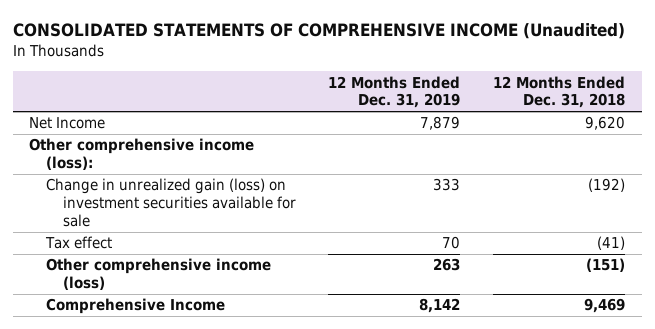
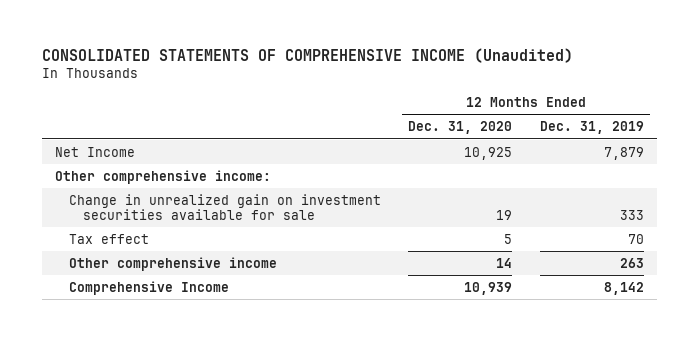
[493,75,626,109] 12 Months Ended Dec. 31, 2018 -> none
none -> [408,121,513,135] Dec. 31, 2020
[29,138,255,171] Other comprehensive income (loss): -> [55,169,272,184] Other comprehensive income:
[45,178,296,228] Change in unrealized gain (loss) on investment securities available for sale -> [69,193,382,220] Change in unrealized gain on investment securities available for sale
[45,258,271,291] Other comprehensive income (loss) -> [69,256,278,271] Other comprehensive income

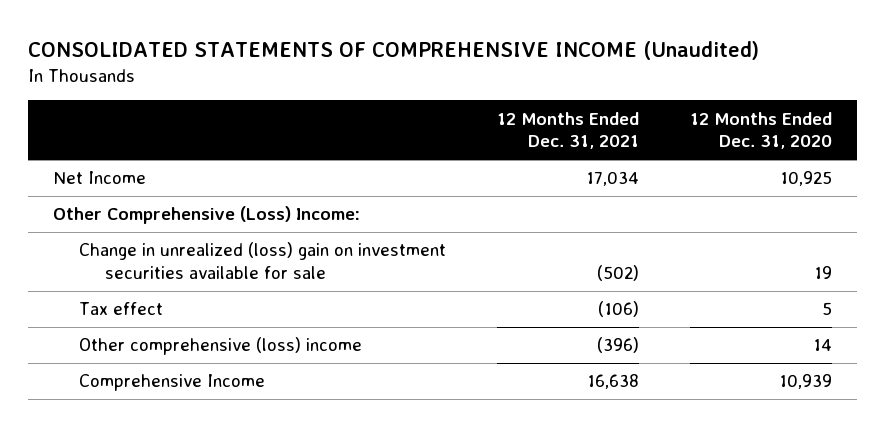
[539,121,644,135] Dec. 31, 2019 -> none
none -> [496,111,639,150] 12 Months Ended Dec. 31, 2021
[55,169,272,184] Other comprehensive income: -> [52,206,360,225] Other Comprehensive (Loss) Income:
[69,193,382,220] Change in unrealized gain on investment securities available for sale -> [79,242,447,280] Change in unrealized (loss) gain on investment securities available for sale
[69,256,278,271] Other comprehensive income -> [79,337,363,356] Other comprehensive (loss) income

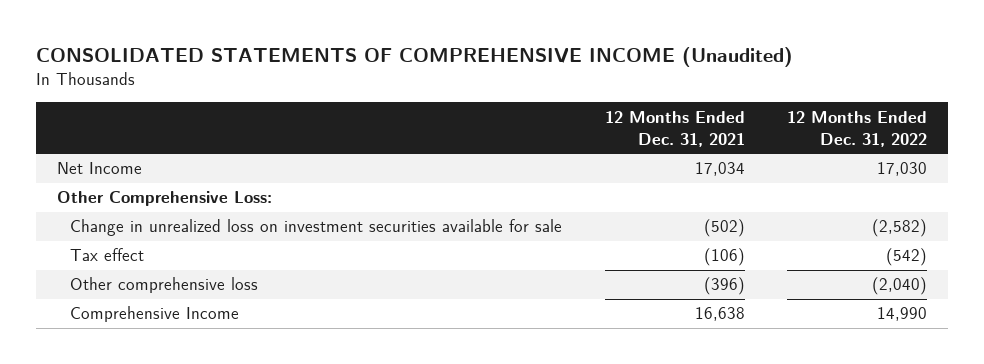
[689,111,832,150] 12 Months Ended Dec. 31, 2020 -> none
none -> [786,110,927,147] 12 Months Ended Dec. 31, 2022
[52,206,360,225] Other Comprehensive (Loss) Income: -> [57,191,273,207] Other Comprehensive Loss:
[79,242,447,280] Change in unrealized (loss) gain on investment securities available for sale -> [70,219,563,237] Change in unrealized loss on investment securities available for sale
[79,337,363,356] Other comprehensive (loss) income -> [70,277,259,294] Other comprehensive loss

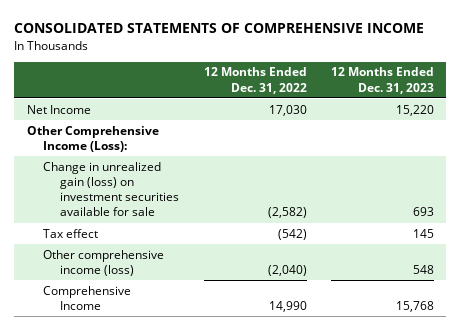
[35,47,793,68] CONSOLIDATED STATEMENTS OF COMPREHENSIVE INCOME (Unaudited) -> [14,23,425,34] CONSOLIDATED STATEMENTS OF COMPREHENSIVE INCOME
[604,110,745,147] 12 Months Ended Dec. 31, 2021 -> none
none -> [330,67,434,94] 12 Months Ended Dec. 31, 2023
[57,191,273,207] Other Comprehensive Loss: -> [26,125,159,152] Other Comprehensive Income (Loss):
[70,219,563,237] Change in unrealized loss on investment securities available for sale -> [43,161,180,217] Change in unrealized gain (loss) on investment securities available for sale
[70,277,259,294] Other comprehensive loss -> [43,249,165,276] Other comprehensive income (loss)

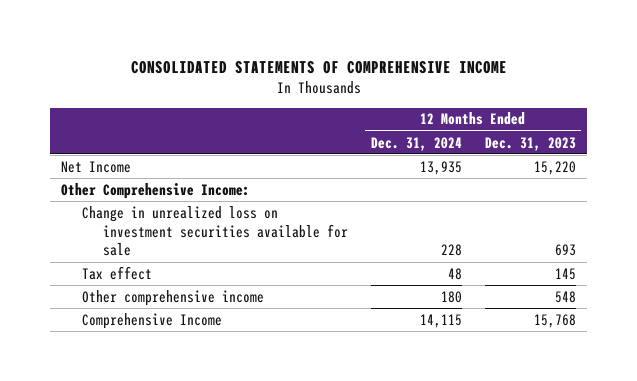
[203,67,307,94] 12 Months Ended Dec. 31, 2022 -> none
none -> [370,136,462,151] Dec. 31, 2024
[26,125,159,152] Other Comprehensive Income (Loss): -> [61,182,251,199] Other Comprehensive Income:
[43,161,180,217] Change in unrealized gain (loss) on investment securities available for sale -> [82,205,349,257] Change in unrealized loss on investment securities available for sale
[43,249,165,276] Other comprehensive income (loss) -> [82,289,265,306] Other comprehensive income

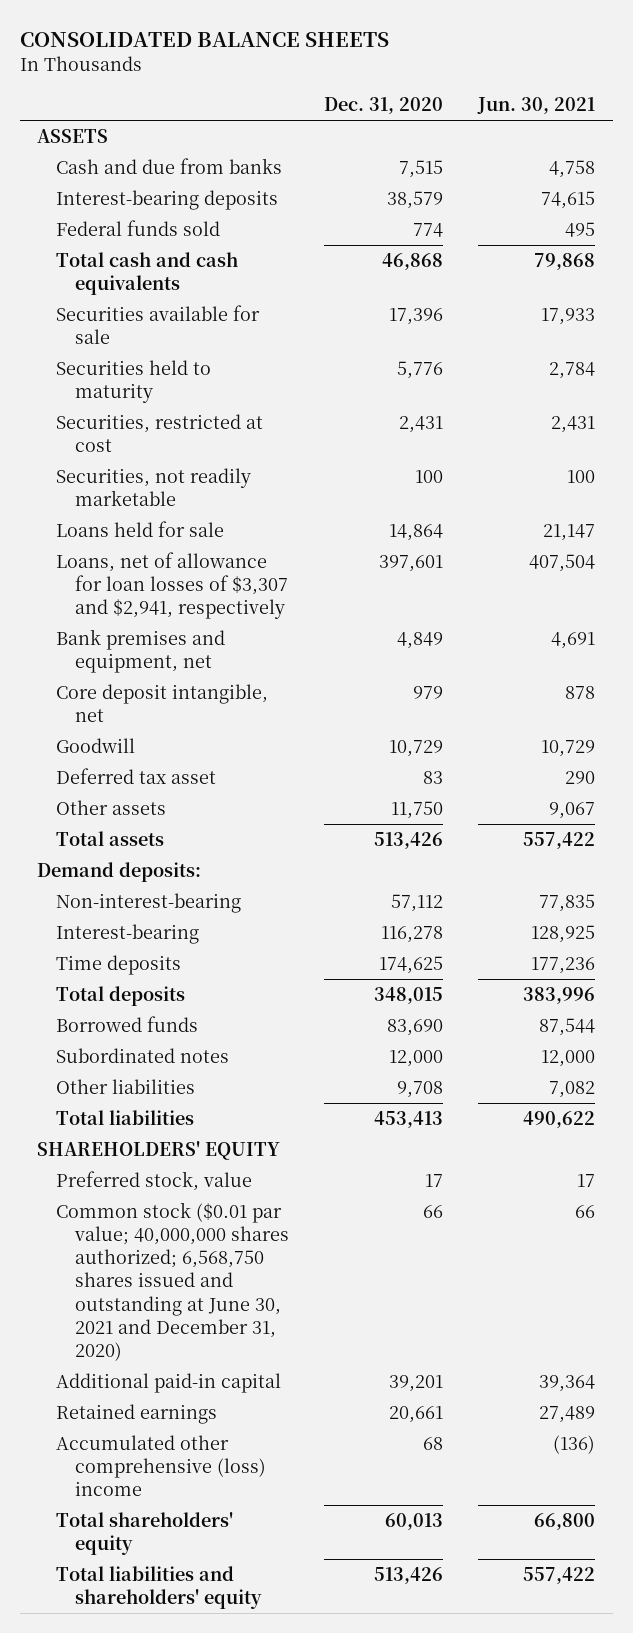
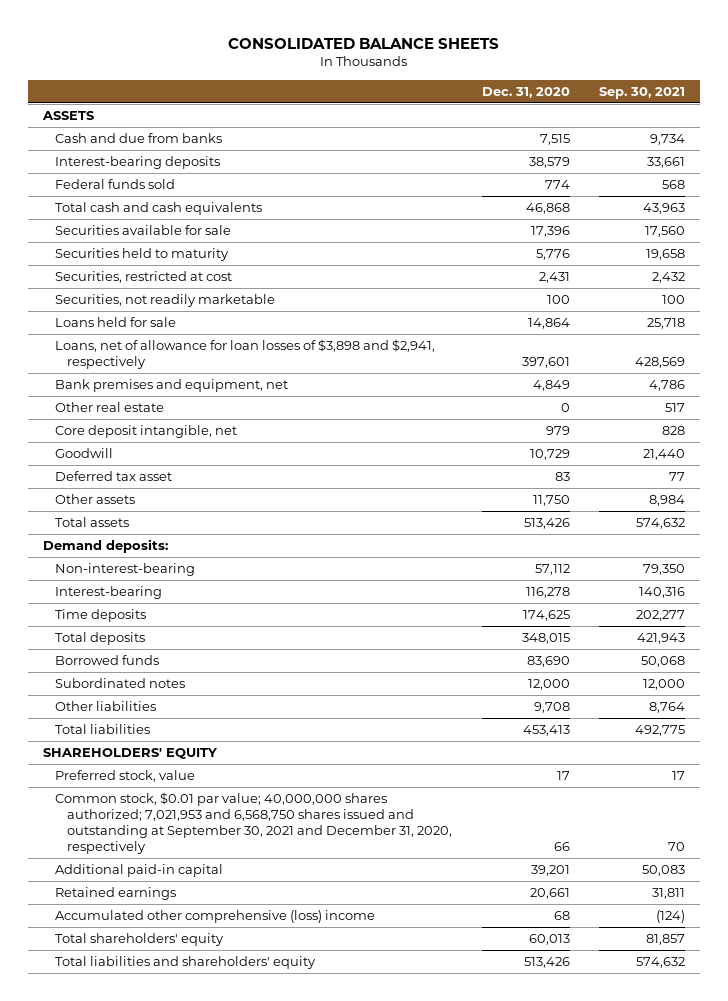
[477,97,596,115] Jun. 30, 2021 -> none
none -> [599,86,686,99] Sep. 30, 2021
[55,552,288,620] Loans, net of allowance for loan losses of $3,307 and $2,941, respectively -> [54,339,435,370] Loans, net of allowance for loan losses of $3,898 and $2,941, respectively
none -> [54,402,164,413] Other real estate
[55,1202,289,1361] Common stock ($0.01 par value; 40,000,000 shares authorized; 6,568,750 shares issued and outstanding at June 30, 2021 and December 31, 2020) -> [54,792,452,855] Common stock, $0.01 par value; 40,000,000 shares authorized; 7,021,953 and 6,568,750 shares issued and outstanding at September 30, 2021 and December 31, 2020, respectively

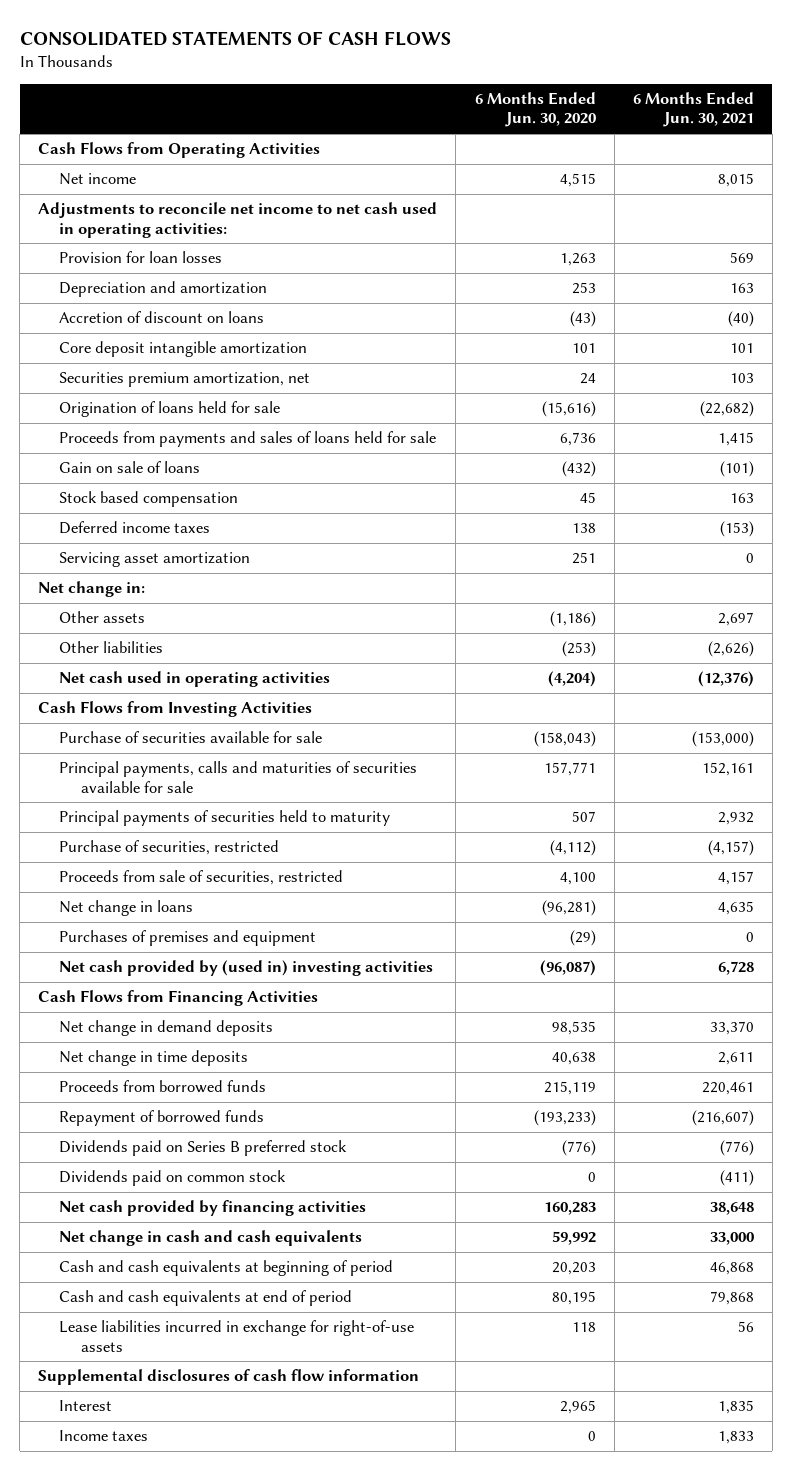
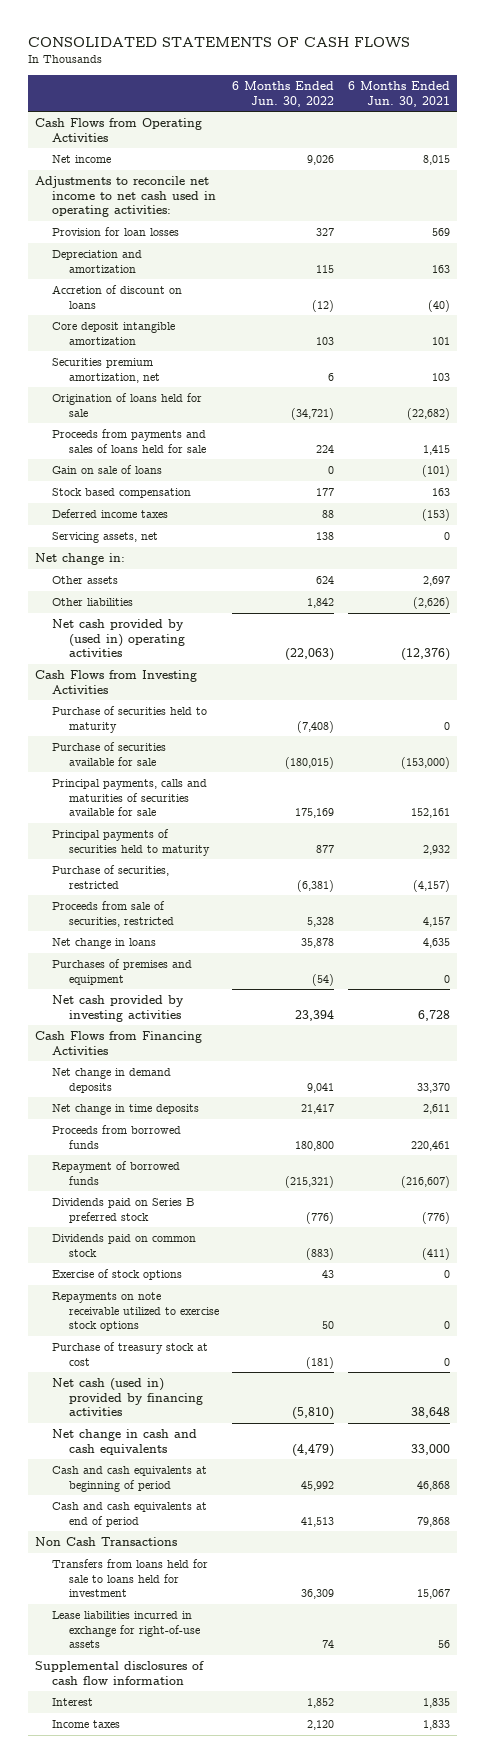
[474,92,596,128] 6 Months Ended Jun. 30, 2020 -> none
none -> [232,81,335,107] 6 Months Ended Jun. 30, 2022
[59,552,251,568] Servicing asset amortization -> [51,532,158,544] Servicing assets, net
[59,671,331,688] Net cash used in operating activities -> [51,619,185,658] Net cash provided by (used in) operating activities
none -> [51,706,207,733] Purchase of securities held to maturity
[59,960,434,977] Net cash provided by (used in) investing activities -> [51,995,184,1022] Net cash provided by investing activities
none -> [51,1269,182,1281] Exercise of stock options
none -> [51,1292,219,1332] Repayments on note receivable utilized to exercise stock options
none -> [51,1342,208,1366] Purchase of treasury stock at cost
[59,1200,367,1217] Net cash provided by financing activities -> [51,1378,203,1417] Net cash (used in) provided by financing activities
none -> [34,1537,177,1547] Non Cash Transactions
none -> [51,1559,208,1598] Transfers from loans held for sale to loans held for investment

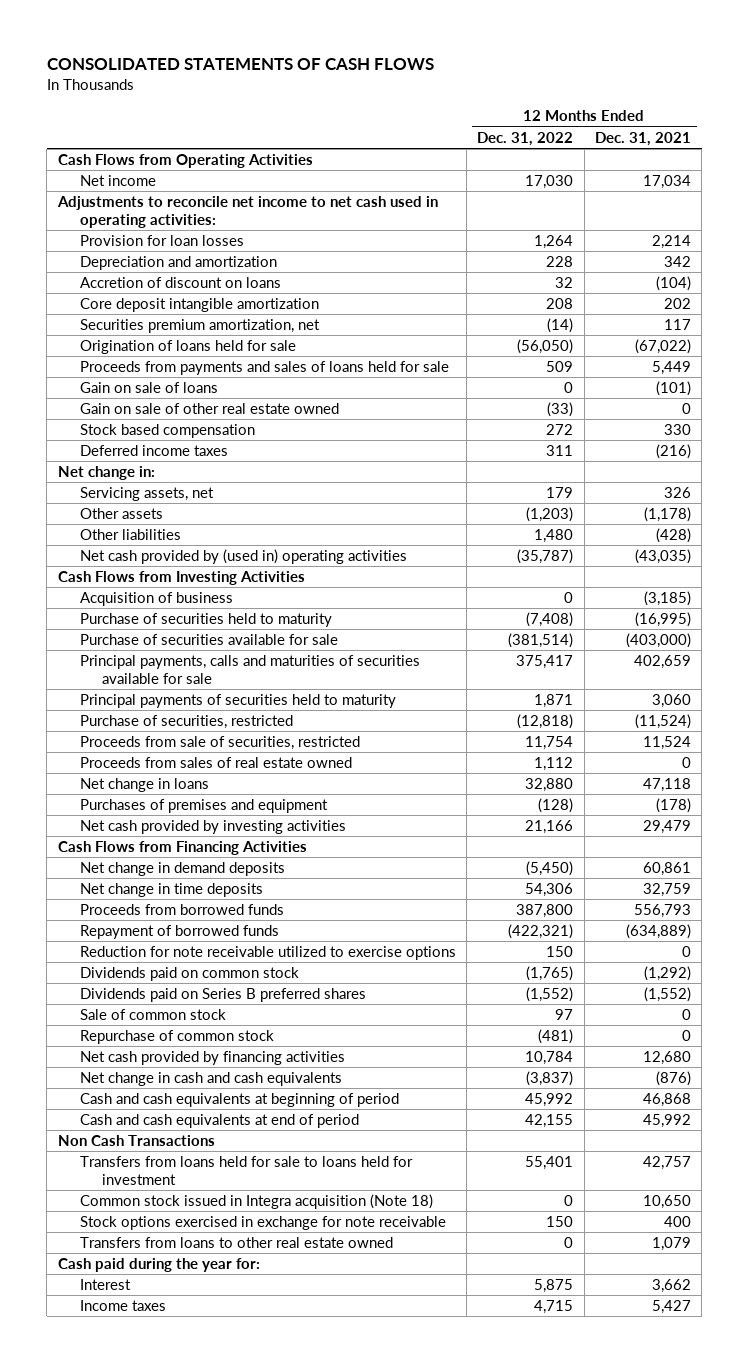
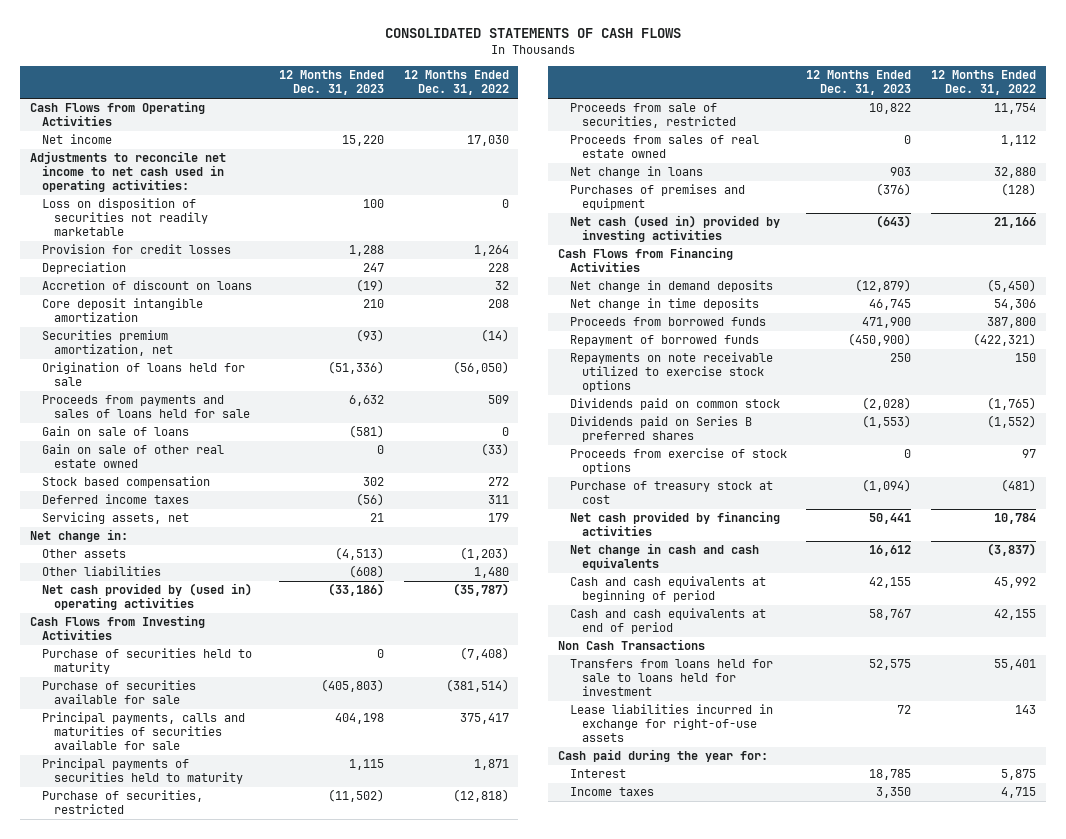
[595,131,692,146] Dec. 31, 2021 -> none
none -> [278,70,384,96] 12 Months Ended Dec. 31, 2023
none -> [42,198,209,237] Loss on disposition of securities not readily marketable
[79,235,244,247] Provision for loan losses -> [42,244,232,255] Provision for credit losses
[79,256,277,271] Depreciation and amortization -> [42,262,127,275] Depreciation
[57,466,155,481] Net change in: -> [30,529,129,543] Net change in:
[79,592,233,607] Acquisition of business -> none
[79,820,346,835] Net cash provided by investing activities -> [569,215,780,243] Net cash (used in) provided by investing activities
[79,946,456,961] Reduction for note receivable utilized to exercise options -> [569,352,773,393] Repayments on note receivable utilized to exercise stock options
[79,1009,226,1021] Sale of common stock -> none
none -> [569,448,787,475] Proceeds from exercise of stock options
[79,1030,274,1045] Repurchase of common stock -> [569,481,773,505] Purchase of treasury stock at cost
[79,1194,433,1210] Common stock issued in Integra acquisition (Note 18) -> none
[79,1216,446,1231] Stock options exercised in exchange for note receivable -> none
[79,1237,393,1249] Transfers from loans to other real estate owned -> none
none -> [569,704,773,743] Lease liabilities incurred in exchange for right-of-use assets

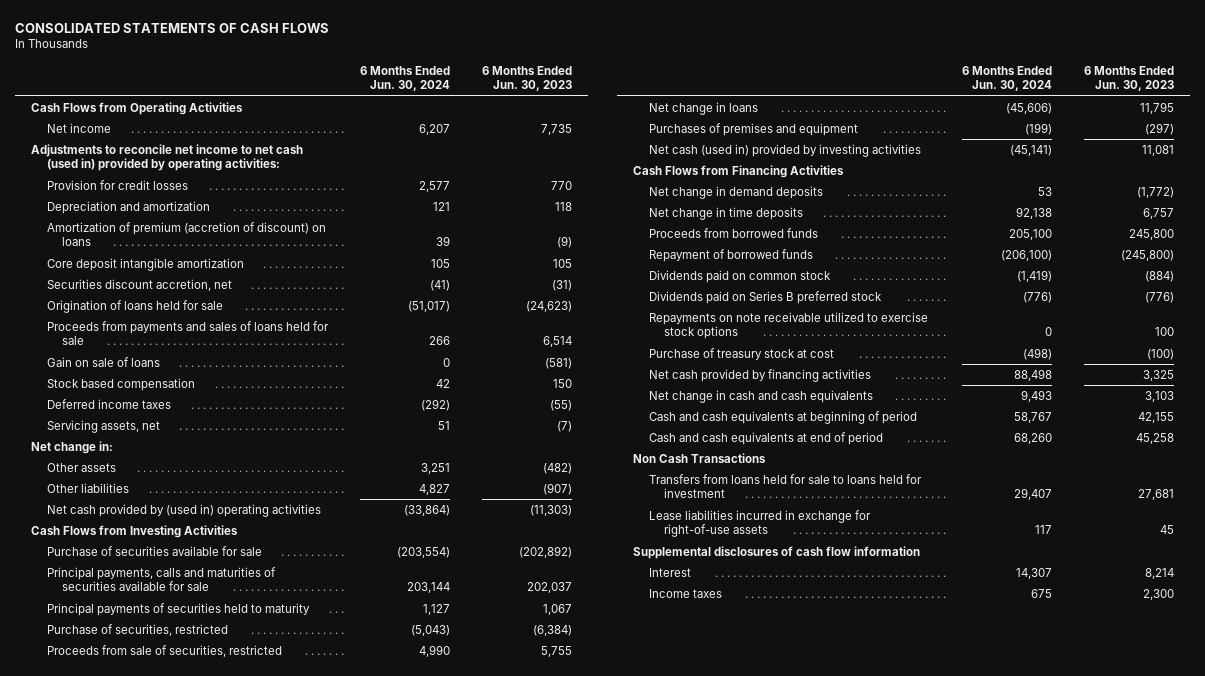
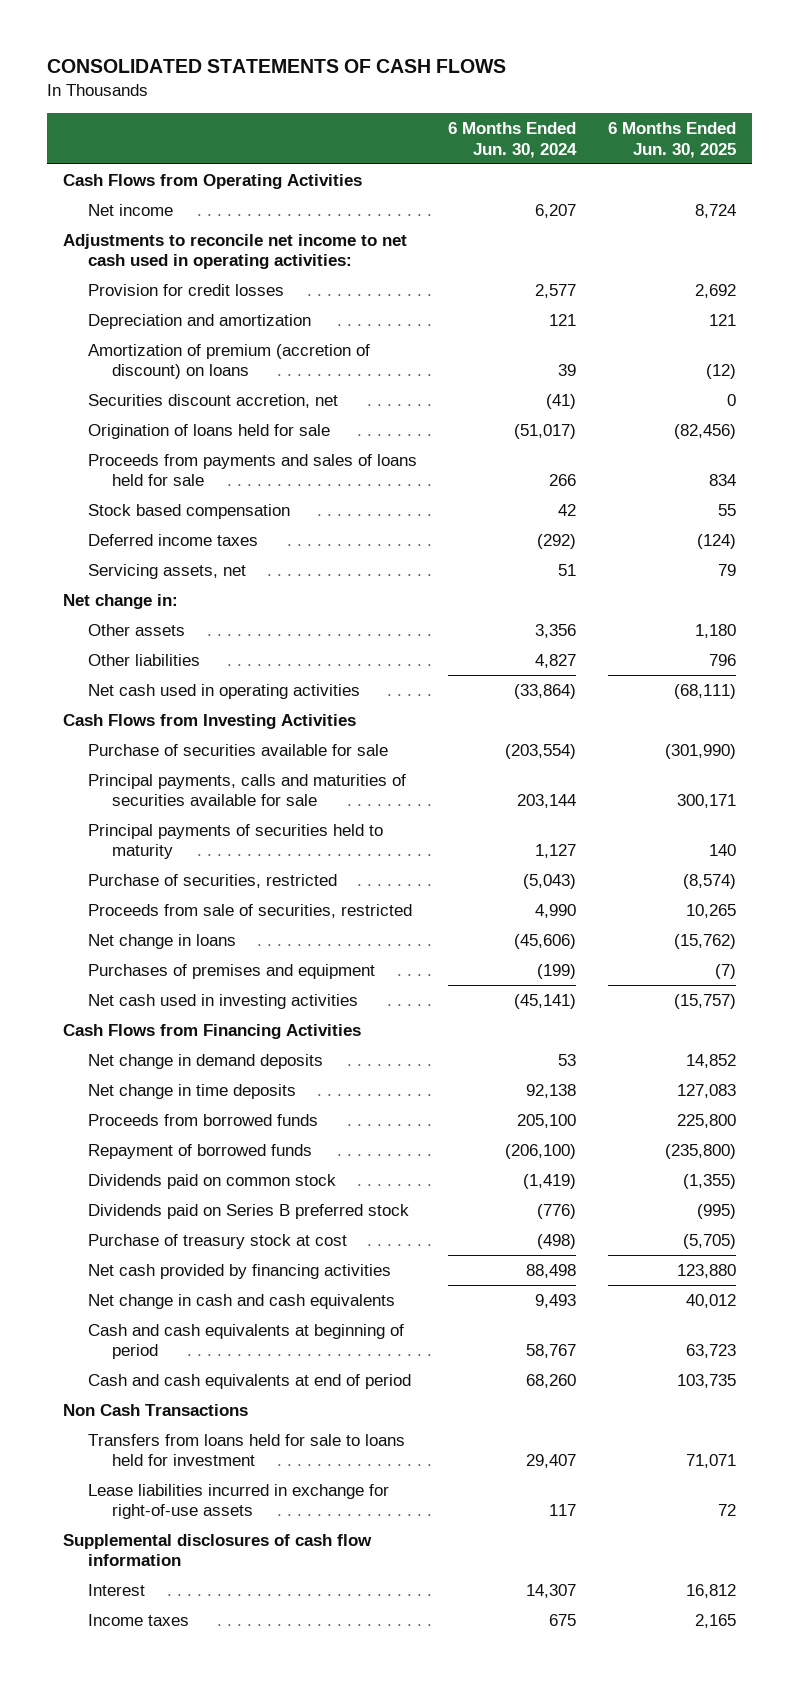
[482,65,573,92] 6 Months Ended Jun. 30, 2023 -> none
none -> [608,121,737,158] 6 Months Ended Jun. 30, 2025
[31,143,304,172] Adjustments to reconcile net income to net cash (used in) provided by operating activities: -> [62,233,407,270] Adjustments to reconcile net income to net cash used in operating activities:
[46,257,244,271] Core deposit intangible amortization -> none
[46,356,160,367] Gain on sale of loans -> none
[420,462,450,474] 3,251 -> [535,623,577,638] 3,356
[46,503,321,517] Net cash provided by (used in) operating activities -> [87,683,360,699] Net cash used in operating activities
[648,143,921,157] Net cash (used in) provided by investing activities -> [87,993,358,1009] Net cash used in investing activities
[648,311,928,340] Repayments on note receivable utilized to exercise stock options -> none

